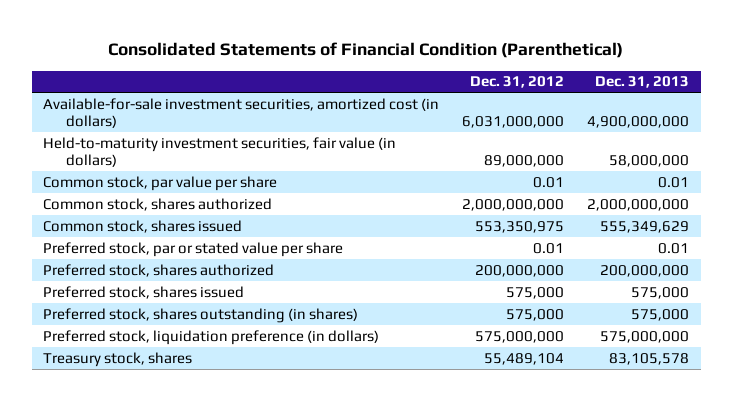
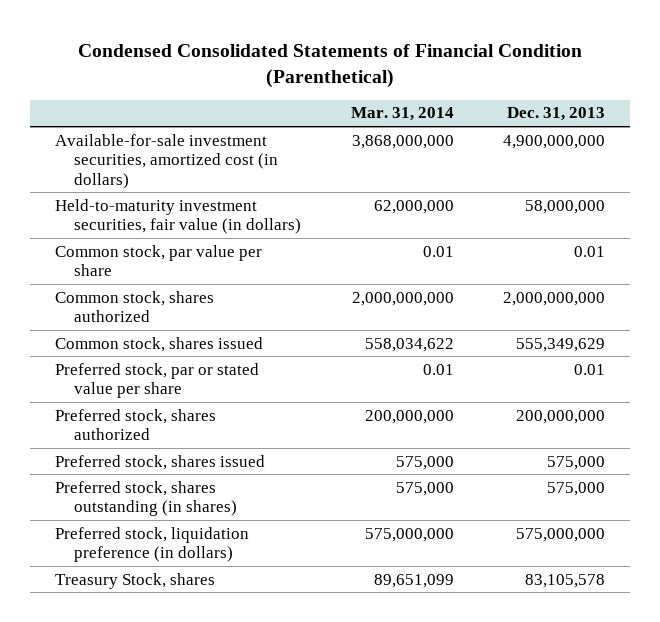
[108,42,624,59] Consolidated Statements of Financial Condition (Parenthetical) -> [78,43,583,88] Condensed Consolidated Statements of Financial Condition (Parenthetical)
[470,76,565,89] Dec. 31, 2012 -> none
none -> [350,107,454,122] Mar. 31, 2014
[43,351,193,367] Treasury stock, shares -> [55,572,216,589] Treasury Stock, shares

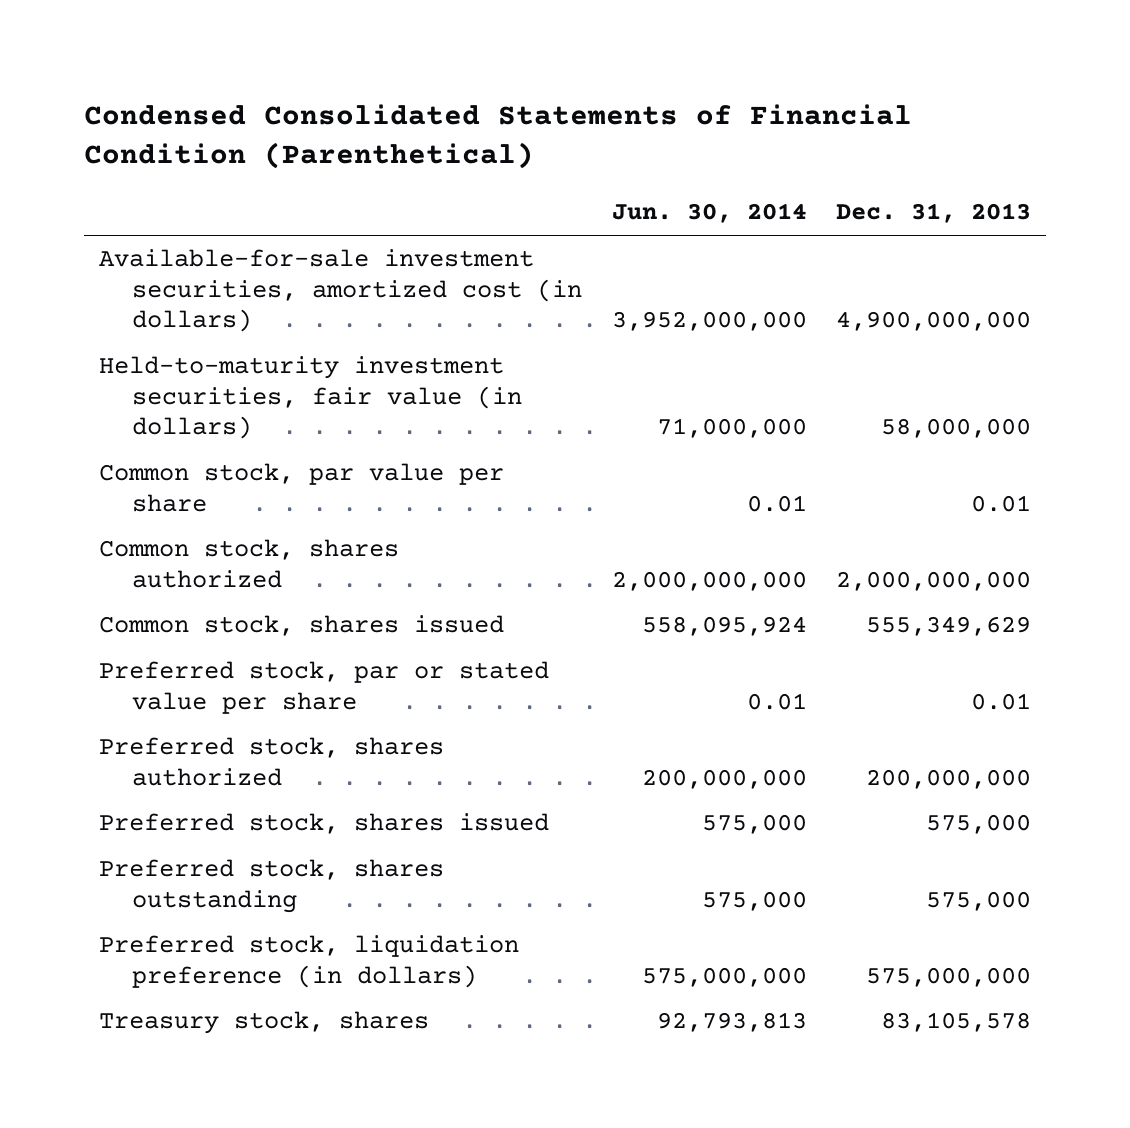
[350,107,454,122] Mar. 31, 2014 -> none
none -> [611,203,807,224] Jun. 30, 2014
[55,480,238,517] Preferred stock, shares outstanding (in shares) -> [98,859,444,913] Preferred stock, shares outstanding
[55,572,216,589] Treasury Stock, shares -> [98,1011,429,1035] Treasury stock, shares

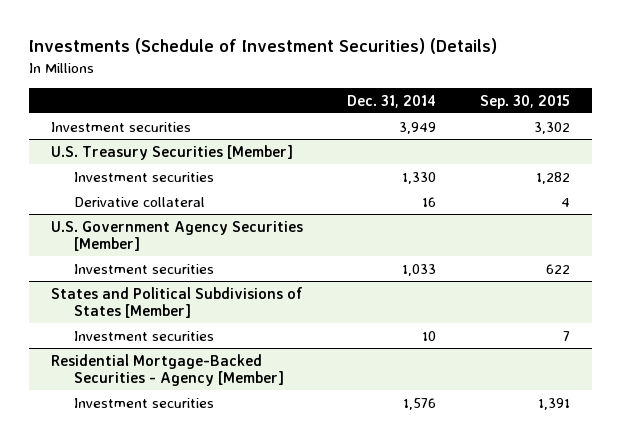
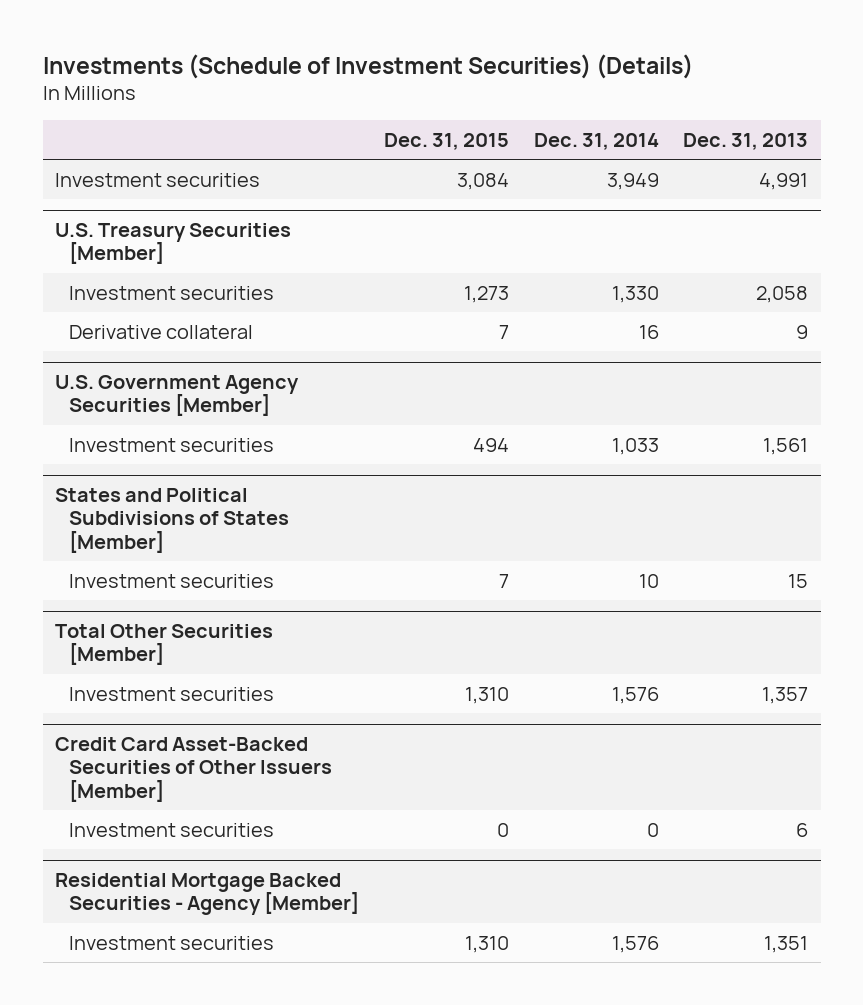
[480,94,571,109] Sep. 30, 2015 -> none
none -> [384,132,510,150] Dec. 31, 2015
none -> [683,132,809,150] Dec. 31, 2013
[50,353,285,387] Residential Mortgage-Backed Securities - Agency [Member] -> none
none -> [55,624,274,666] Total Other Securities [Member]
none -> [55,737,333,802] Credit Card Asset-Backed Securities of Other Issuers [Member]
none -> [69,822,275,837] Investment securities
none -> [55,873,360,916] Residential Mortgage Backed Securities - Agency [Member]
none -> [69,935,275,950] Investment securities

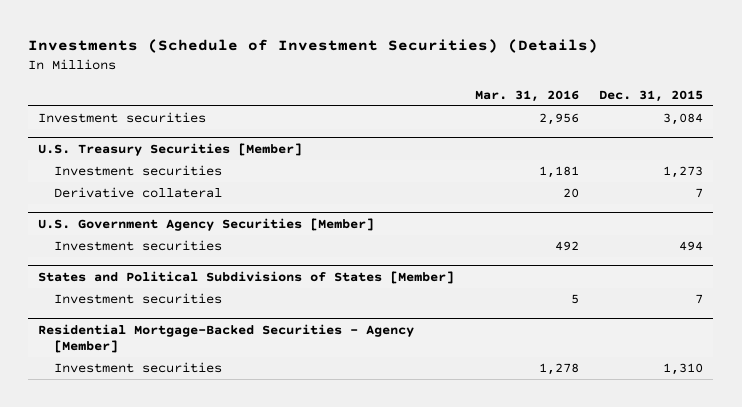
[533,132,659,150] Dec. 31, 2014 -> none
[683,132,809,150] Dec. 31, 2013 -> none
none -> [474,89,579,102] Mar. 31, 2016
[55,624,274,666] Total Other Securities [Member] -> none
[69,686,275,701] Investment securities -> none
[55,737,333,802] Credit Card Asset-Backed Securities of Other Issuers [Member] -> none
[69,822,275,837] Investment securities -> none
[55,873,360,916] Residential Mortgage Backed Securities - Agency [Member] -> [38,323,415,354] Residential Mortgage-Backed Securities - Agency [Member]

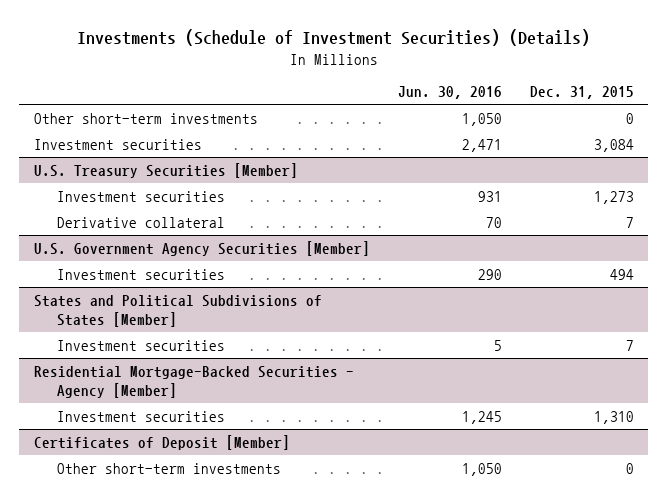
[474,89,579,102] Mar. 31, 2016 -> none
none -> [397,86,502,100] Jun. 30, 2016
none -> [33,112,258,124] Other short-term investments
none -> [33,434,290,450] Certificates of Deposit [Member]
none -> [57,462,282,474] Other short-term investments

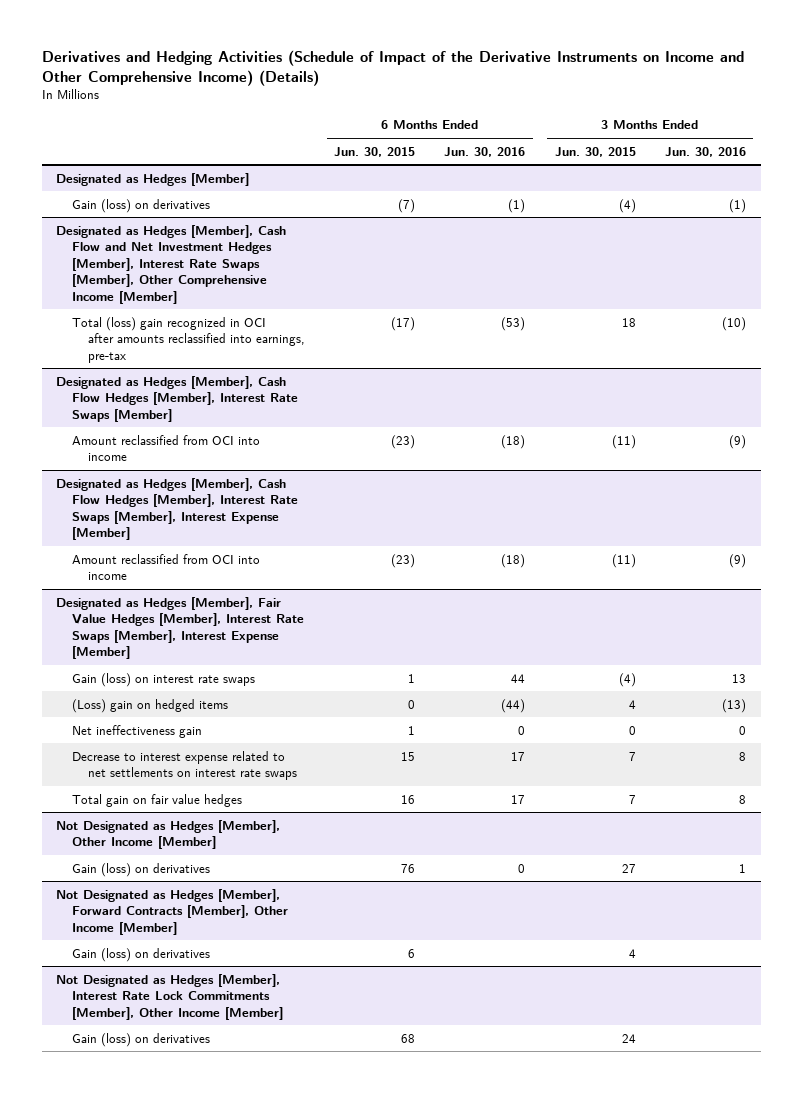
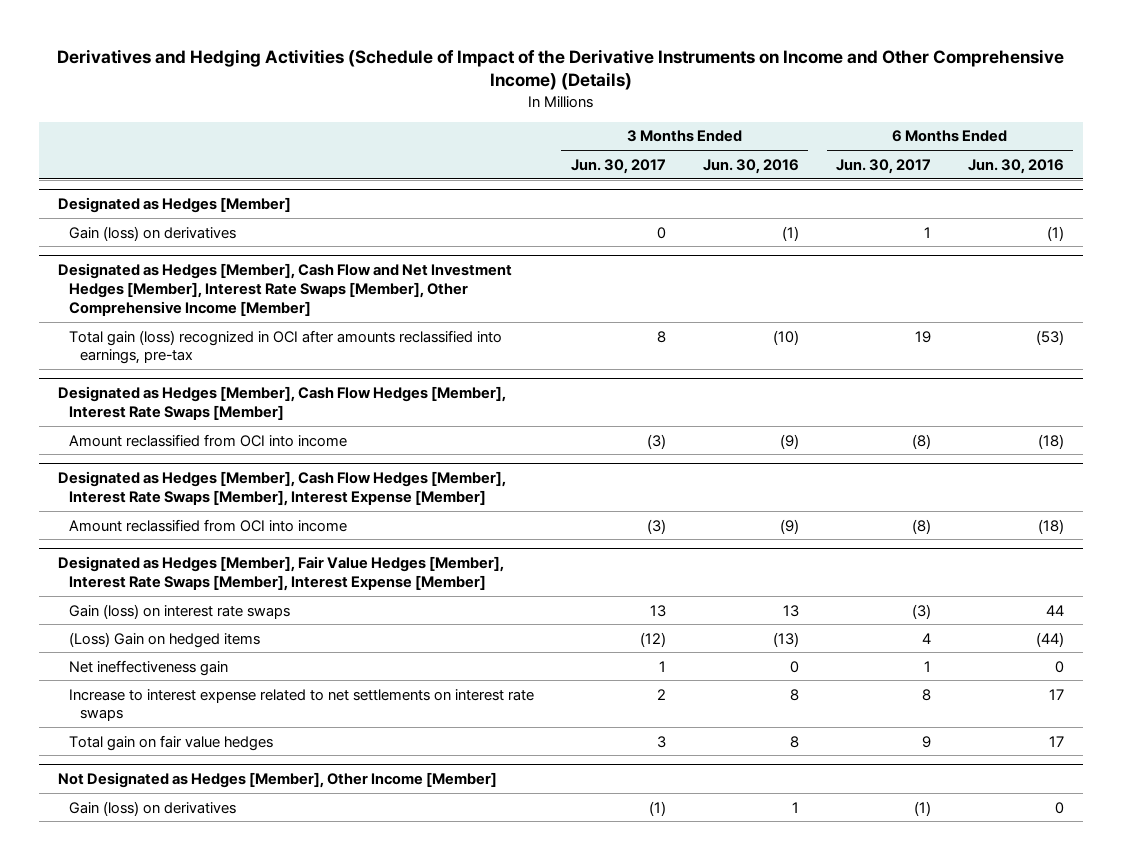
[334,146,416,157] Jun. 30, 2015 -> none
[554,146,636,157] Jun. 30, 2015 -> none
none -> [570,158,666,174] Jun. 30, 2017
none -> [835,158,931,174] Jun. 30, 2017
[72,316,305,363] Total (loss) gain recognized in OCI after amounts reclassified into earnings, pre-tax -> [68,329,502,365] Total gain (loss) recognized in OCI after amounts reclassified into earnings, pre-tax
[72,698,229,713] (Loss) gain on hedged items -> [68,631,260,648] (Loss) Gain on hedged items
[72,750,297,781] Decrease to interest expense related to net settlements on interest rate swaps -> [68,688,534,722] Increase to interest expense related to net settlements on interest rate swaps
[56,888,289,935] Not Designated as Hedges [Member], Forward Contracts [Member], Other Income [Member] -> none
[72,947,211,962] Gain (loss) on derivatives -> none
[56,973,284,1020] Not Designated as Hedges [Member], Interest Rate Lock Commitments [Member], Other Income [Member] -> none
[72,1032,211,1047] Gain (loss) on derivatives -> none

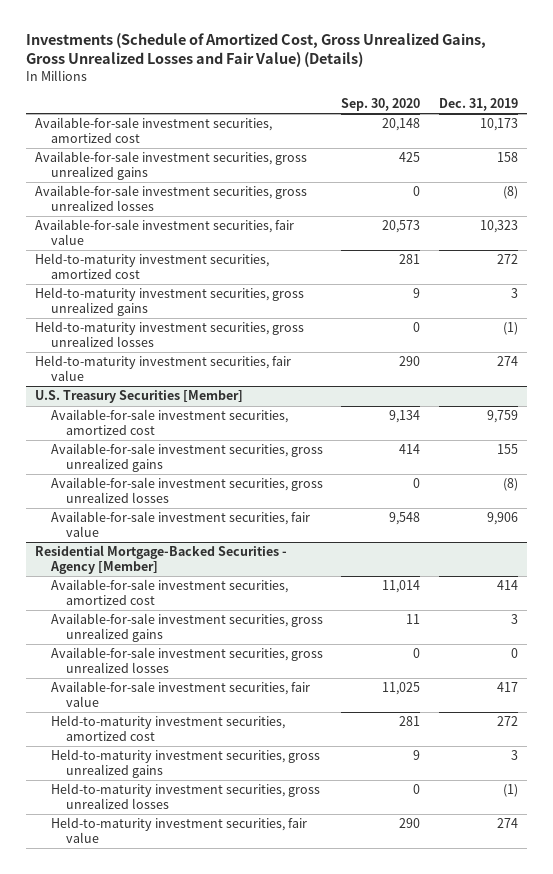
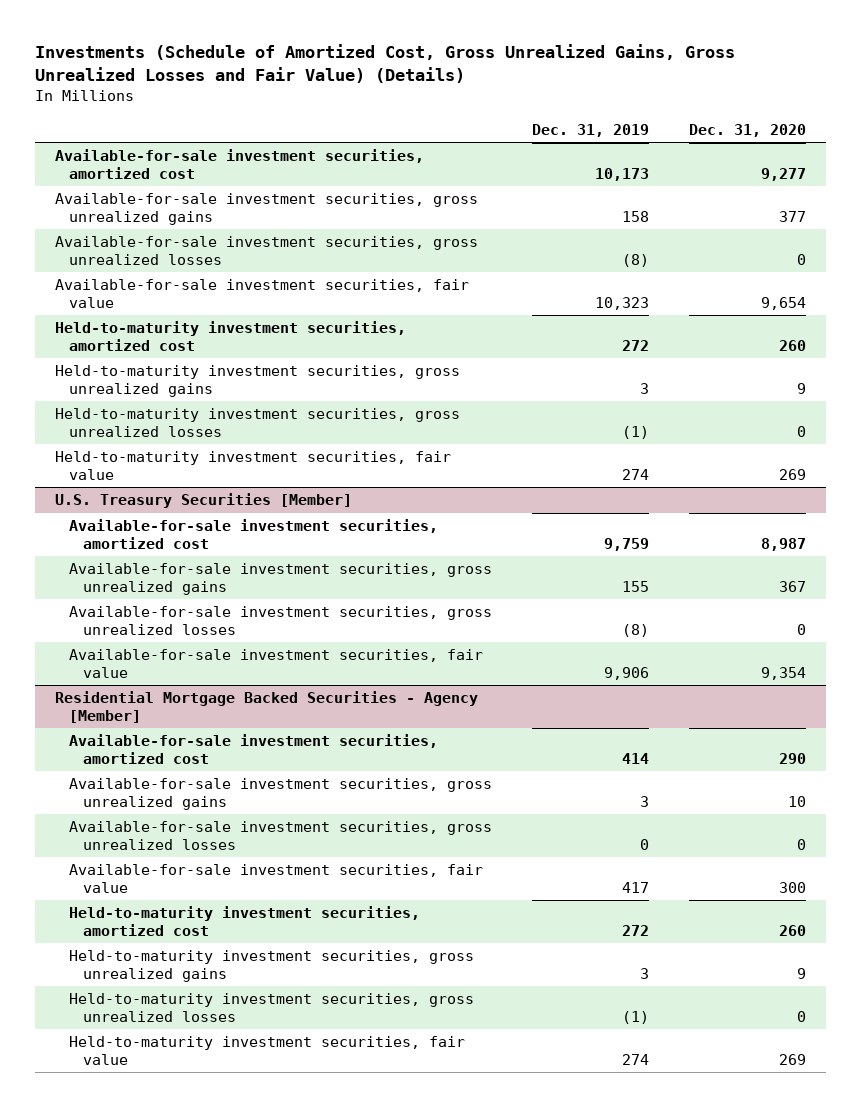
[341,98,421,112] Sep. 30, 2020 -> none
none -> [689,123,807,137] Dec. 31, 2020
[35,545,288,574] Residential Mortgage-Backed Securities - Agency [Member] -> [55,691,479,723] Residential Mortgage Backed Securities - Agency [Member]

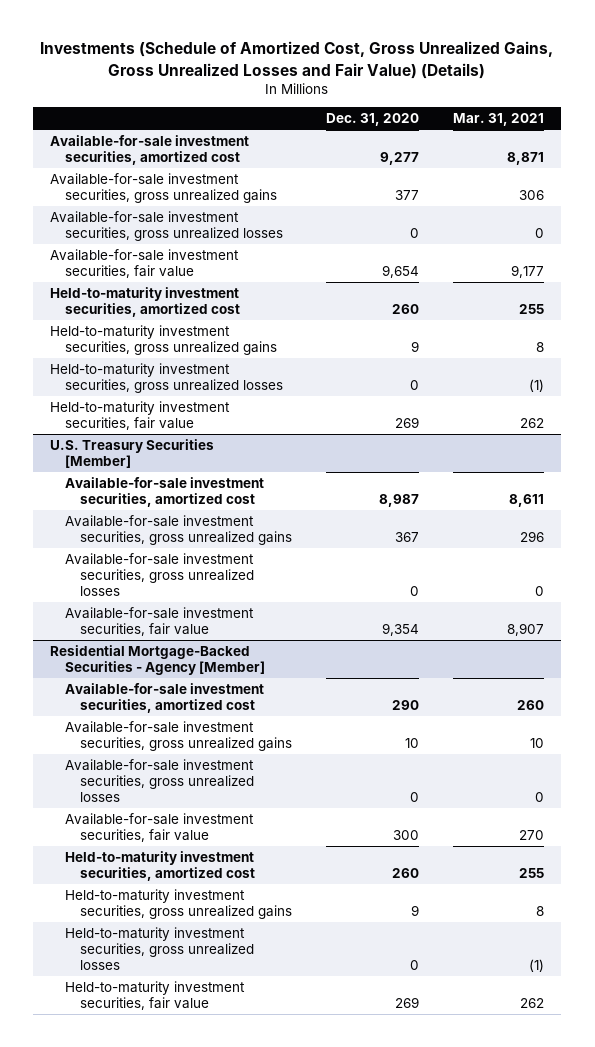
[532,123,650,137] Dec. 31, 2019 -> none
none -> [453,113,545,127] Mar. 31, 2021
[55,691,479,723] Residential Mortgage Backed Securities - Agency [Member] -> [50,644,266,675] Residential Mortgage-Backed Securities - Agency [Member]

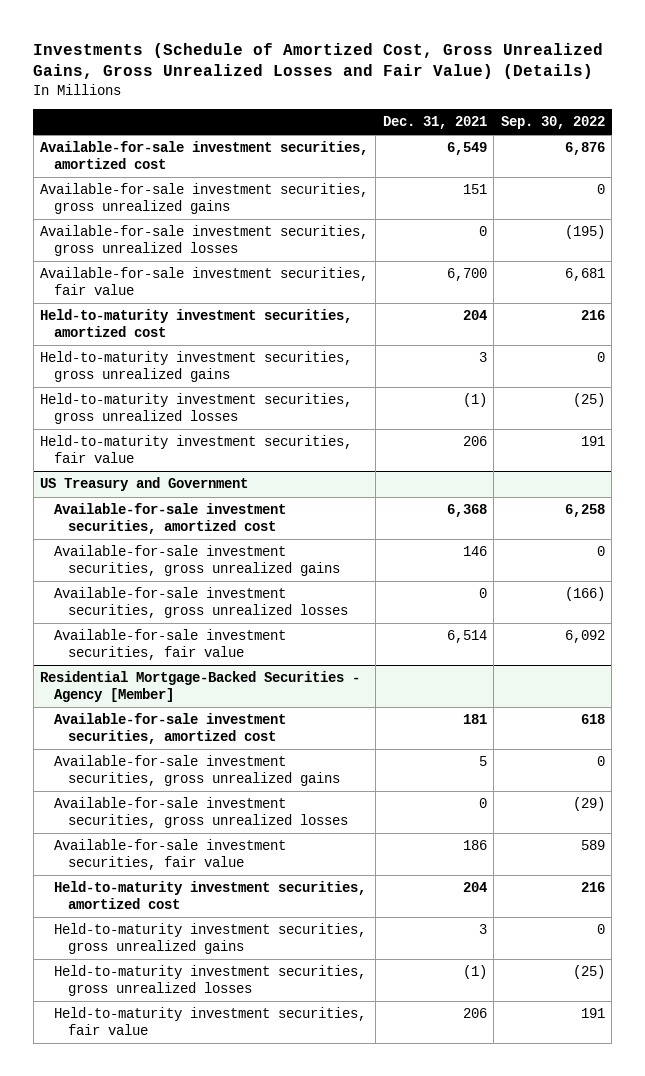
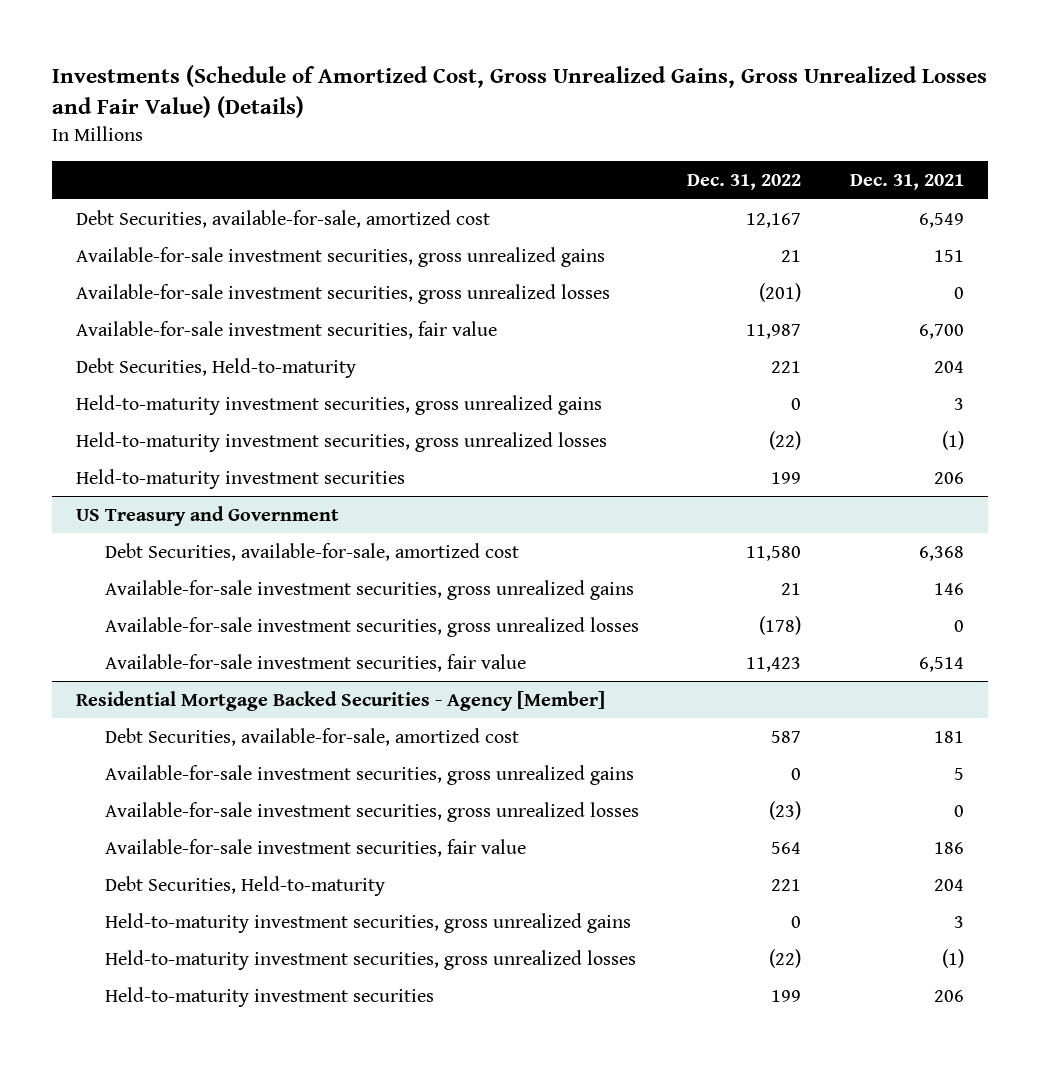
[500,115,605,129] Sep. 30, 2022 -> none
none -> [687,174,802,191] Dec. 31, 2022
[40,141,369,169] Available-for-sale investment securities, amortized cost -> [75,209,490,228] Debt Securities, available-for-sale, amortized cost
[40,309,353,337] Held-to-maturity investment securities, amortized cost -> [75,357,356,378] Debt Securities, Held-to-maturity
[40,435,353,463] Held-to-maturity investment securities, fair value -> [75,468,405,489] Held-to-maturity investment securities
[54,503,287,534] Available-for-sale investment securities, amortized cost -> [104,542,519,561] Debt Securities, available-for-sale, amortized cost
[40,671,361,702] Residential Mortgage-Backed Securities - Agency [Member] -> [75,690,605,711] Residential Mortgage Backed Securities - Agency [Member]
[54,713,287,744] Available-for-sale investment securities, amortized cost -> [104,727,519,746] Debt Securities, available-for-sale, amortized cost
[54,881,367,909] Held-to-maturity investment securities, amortized cost -> [104,875,385,896] Debt Securities, Held-to-maturity
[54,1007,367,1035] Held-to-maturity investment securities, fair value -> [104,986,434,1007] Held-to-maturity investment securities

